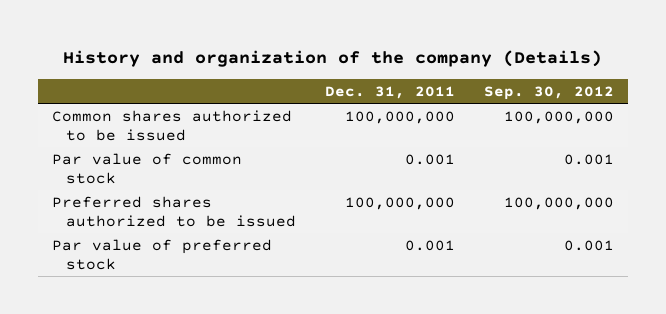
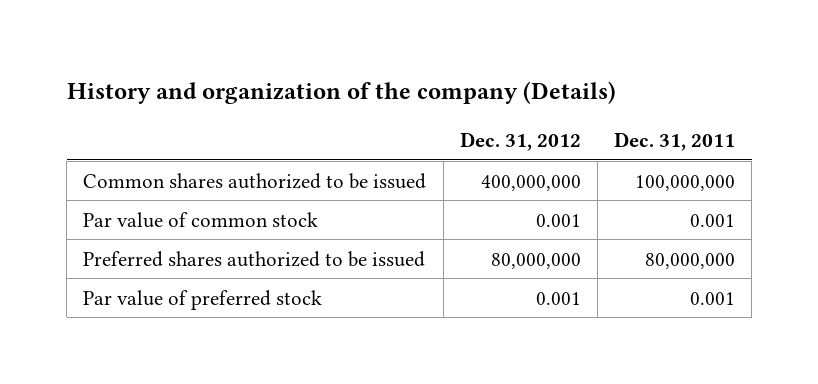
[483,85,614,100] Sep. 30, 2012 -> none
none -> [459,131,581,151] Dec. 31, 2012
[344,197,455,211] 100,000,000 -> [644,252,735,269] 80,000,000

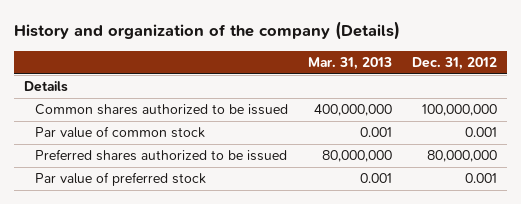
[613,131,735,151] Dec. 31, 2011 -> none
none -> [307,57,392,71] Mar. 31, 2013
none -> [24,81,69,93] Details
[480,174,581,191] 400,000,000 -> [421,104,497,117] 100,000,000

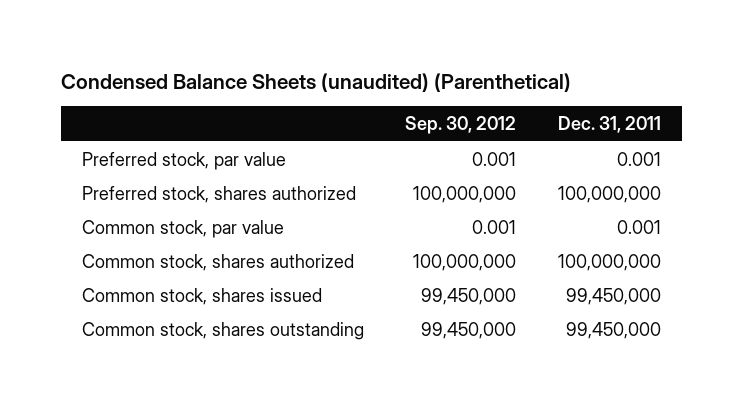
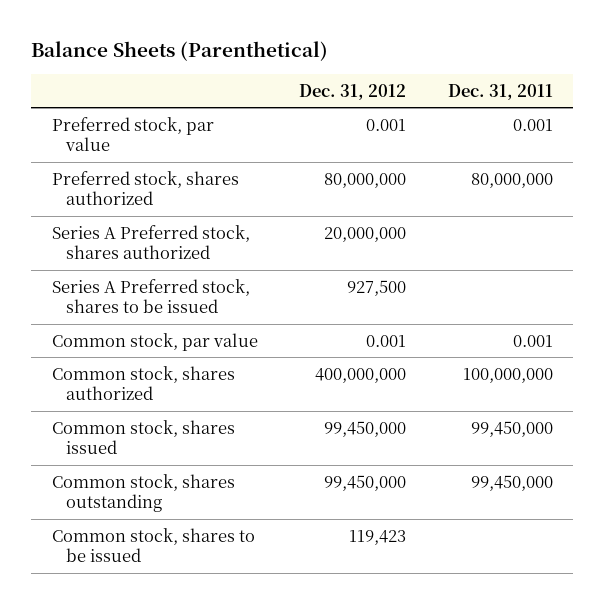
[60,72,571,92] Condensed Balance Sheets (unaudited) (Parenthetical) -> [31,41,329,62] Balance Sheets (Parenthetical)
[405,116,517,135] Sep. 30, 2012 -> none
none -> [299,83,407,100] Dec. 31, 2012
[558,185,662,203] 100,000,000 -> [470,172,553,188] 80,000,000
none -> [52,224,251,260] Series A Preferred stock, shares authorized
none -> [52,278,251,314] Series A Preferred stock, shares to be issued
none -> [52,527,256,563] Common stock, shares to be issued

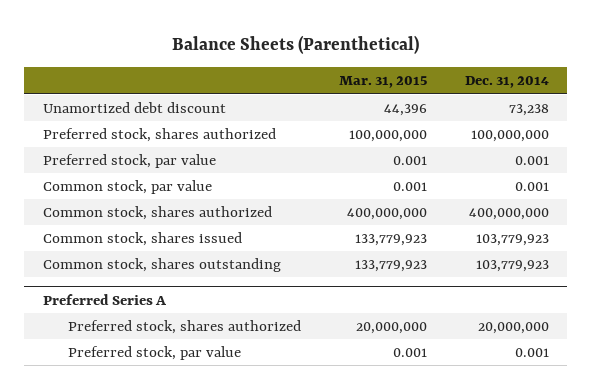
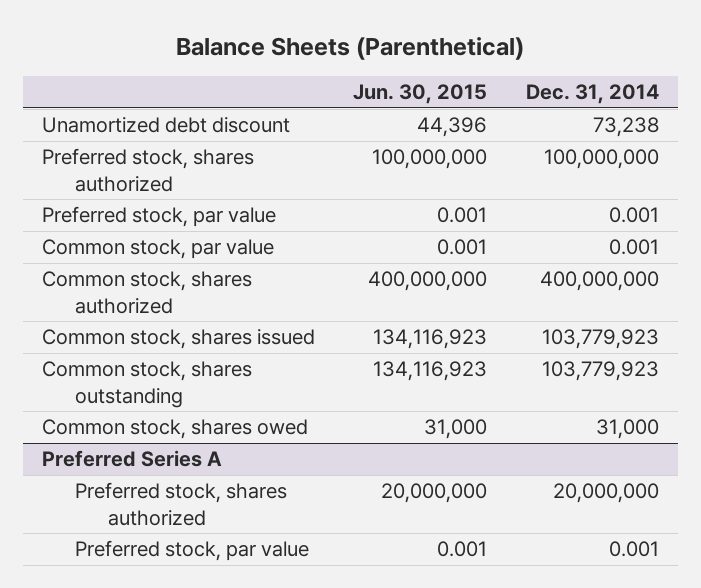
[338,76,427,89] Mar. 31, 2015 -> none
none -> [353,83,488,104] Jun. 30, 2015
none -> [41,419,308,440] Common stock, shares owed

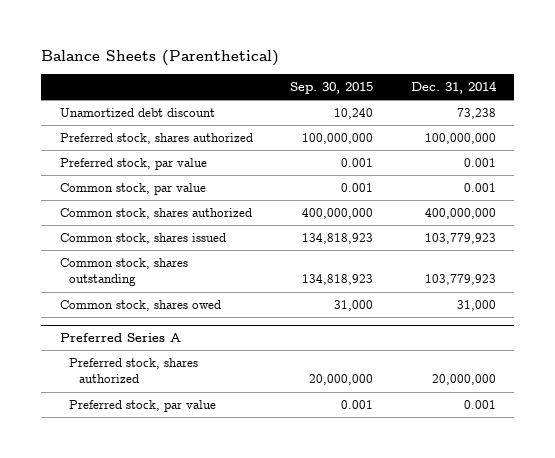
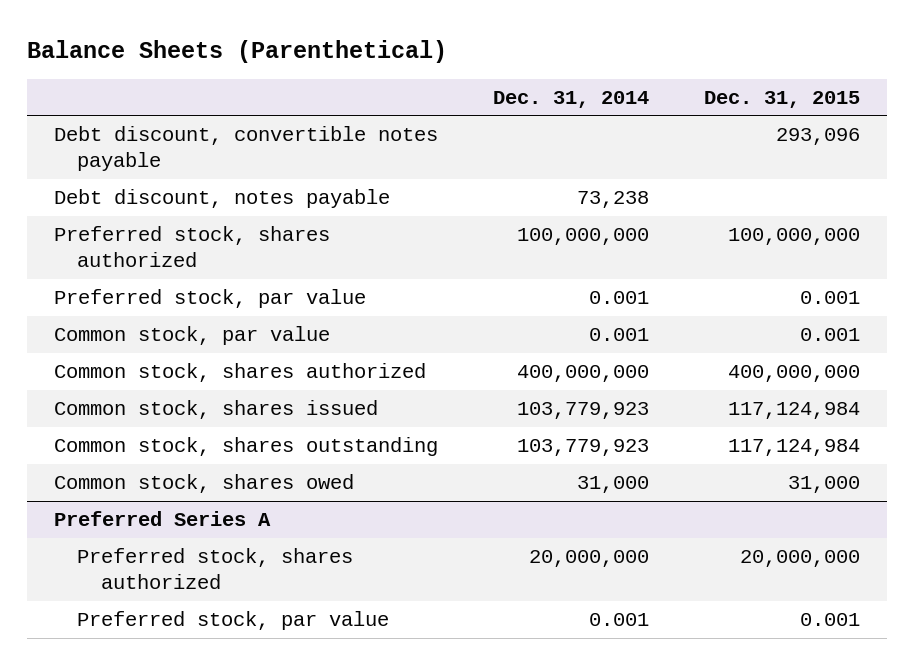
[290,82,374,95] Sep. 30, 2015 -> none
none -> [703,90,860,108] Dec. 31, 2015
none -> [53,126,438,171] Debt discount, convertible notes payable
[59,108,215,118] Unamortized debt discount -> [53,189,390,209] Debt discount, notes payable

